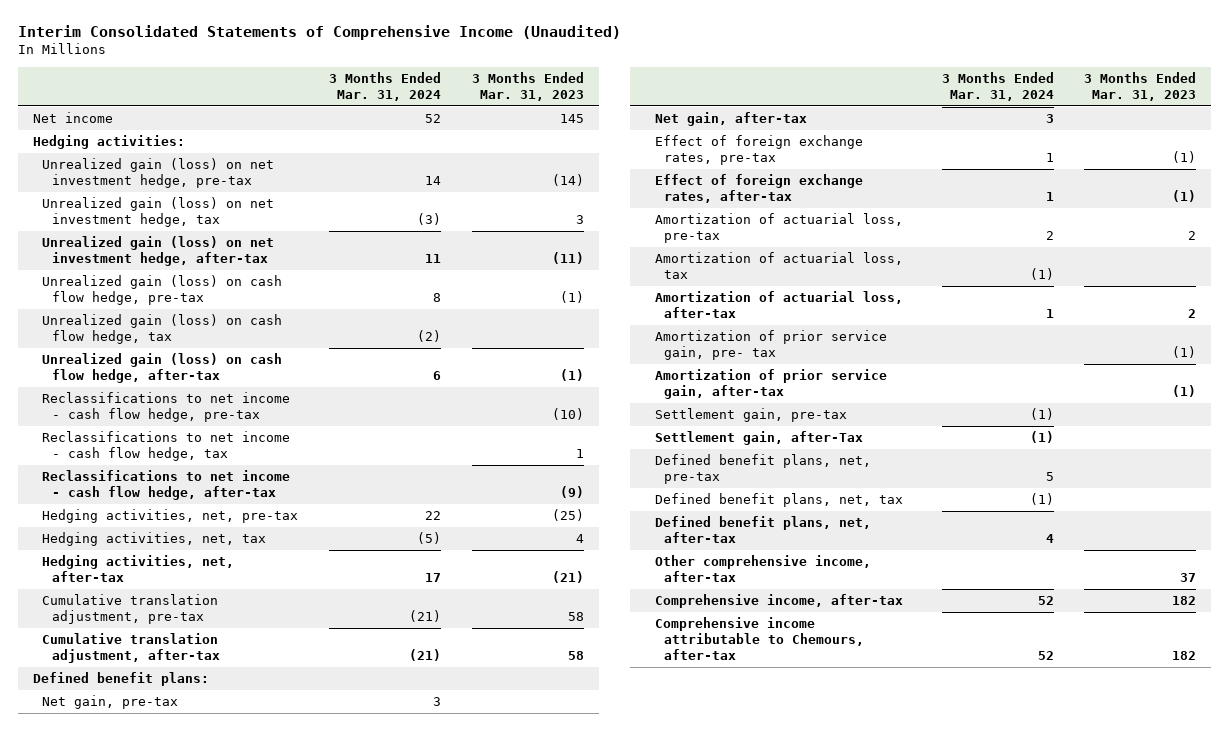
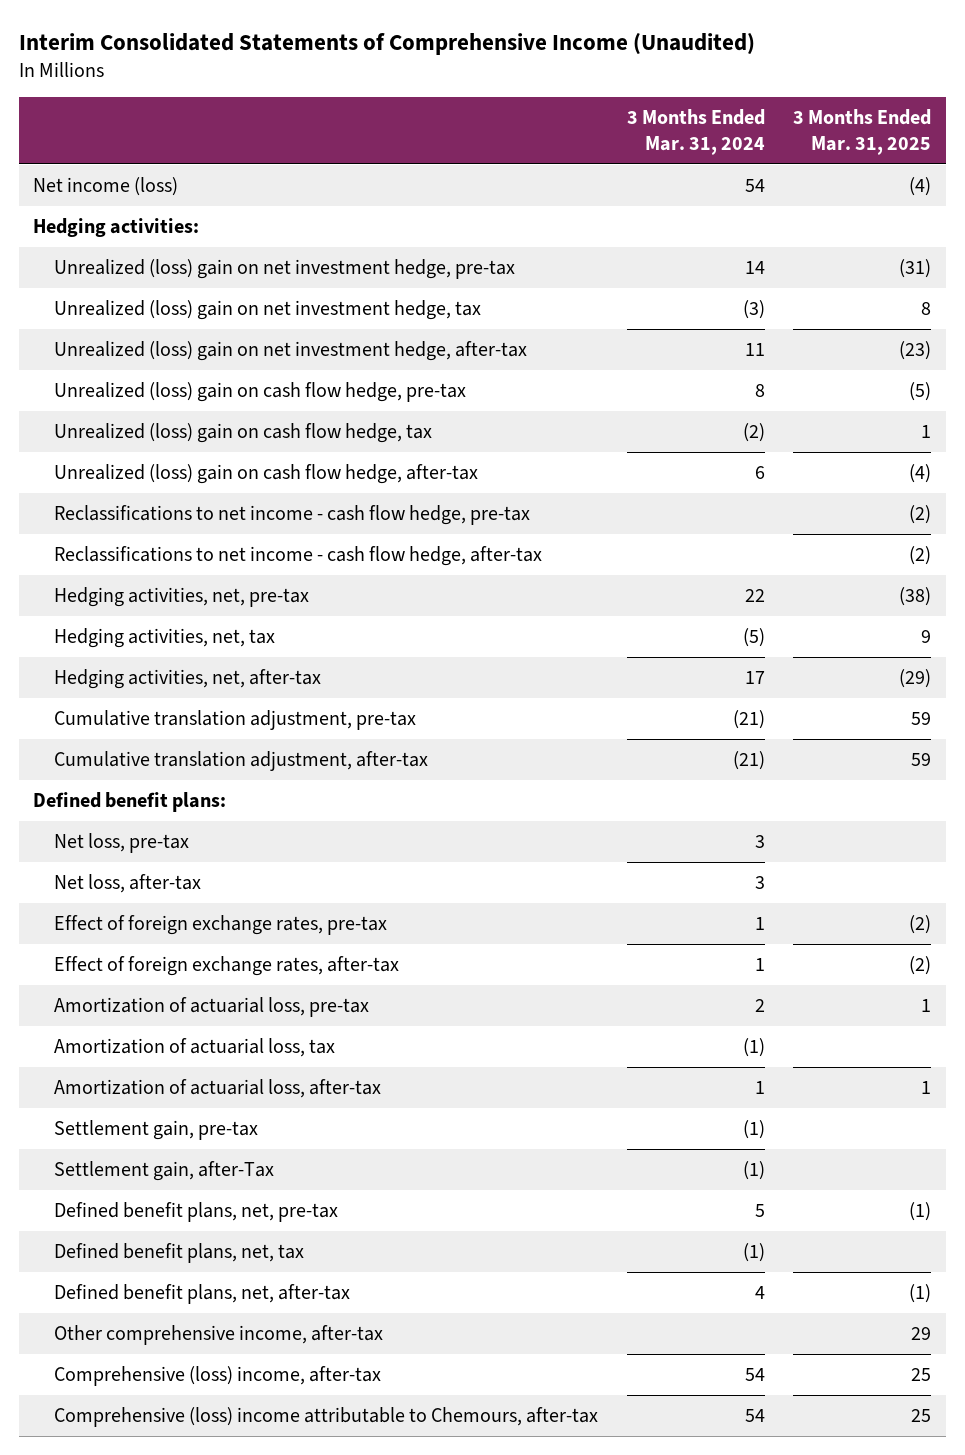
[471,71,584,101] 3 Months Ended Mar. 31, 2023 -> none
none -> [793,109,932,156] 3 Months Ended Mar. 31, 2025
[33,112,114,124] Net income -> [33,177,179,197] Net income (loss)
[425,114,442,124] 52 -> [744,179,765,193] 54
[42,158,275,189] Unrealized gain (loss) on net investment hedge, pre-tax -> [53,259,515,280] Unrealized (loss) gain on net investment hedge, pre-tax
[42,197,275,228] Unrealized gain (loss) on net investment hedge, tax -> [53,300,481,321] Unrealized (loss) gain on net investment hedge, tax
[42,236,275,267] Unrealized gain (loss) on net investment hedge, after-tax -> [53,341,527,362] Unrealized (loss) gain on net investment hedge, after-tax
[42,275,283,306] Unrealized gain (loss) on cash flow hedge, pre-tax -> [53,382,466,403] Unrealized (loss) gain on cash flow hedge, pre-tax
[42,314,283,345] Unrealized gain (loss) on cash flow hedge, tax -> [53,423,432,444] Unrealized (loss) gain on cash flow hedge, tax
[42,353,283,384] Unrealized gain (loss) on cash flow hedge, after-tax -> [53,464,478,485] Unrealized (loss) gain on cash flow hedge, after-tax
[42,431,291,462] Reclassifications to net income - cash flow hedge, tax -> none
[42,695,179,710] Net gain, pre-tax -> [53,833,189,854] Net loss, pre-tax
[654,112,807,127] Net gain, after-tax -> [53,874,201,894] Net loss, after-tax
[654,330,887,361] Amortization of prior service gain, pre- tax -> none
[654,369,887,400] Amortization of prior service gain, after-tax -> none
[654,594,903,609] Comprehensive income, after-tax -> [53,1366,381,1387] Comprehensive (loss) income, after-tax
[1037,596,1054,606] 52 -> [744,1368,765,1382] 54
[654,617,865,661] Comprehensive income attributable to Chemours, after-tax -> [53,1407,598,1428] Comprehensive (loss) income attributable to Chemours, after-tax
[1037,651,1054,661] 52 -> [744,1409,765,1423] 54

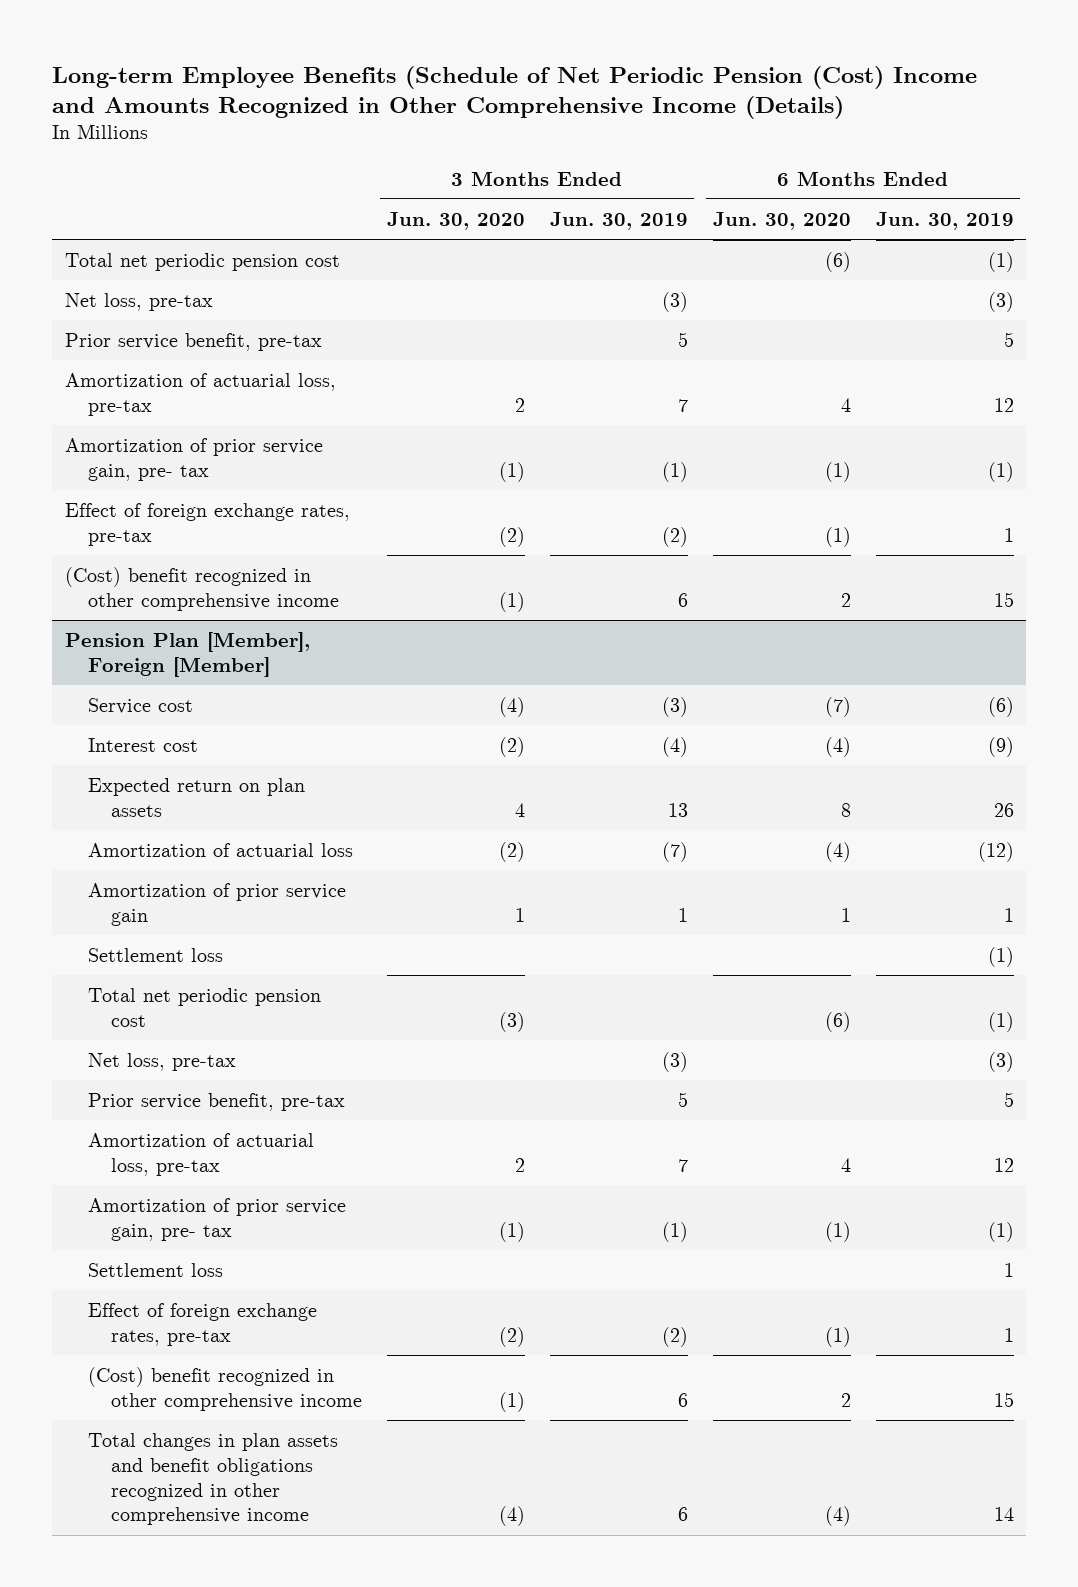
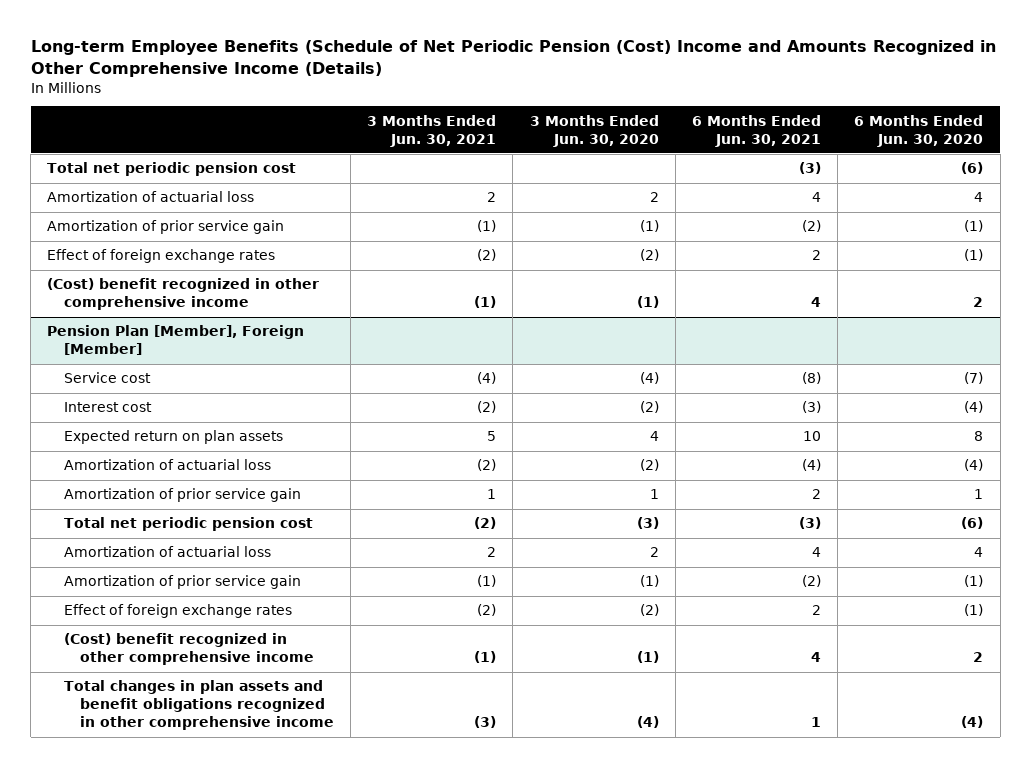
[549,211,688,230] Jun. 30, 2019 -> none
[875,211,1014,230] Jun. 30, 2019 -> none
none -> [367,114,497,147] 3 Months Ended Jun. 30, 2021
none -> [692,114,822,147] 6 Months Ended Jun. 30, 2021
[64,292,213,311] Net loss, pre-tax -> none
[64,332,322,351] Prior service benefit, pre-tax -> none
[64,372,336,416] Amortization of actuarial loss, pre-tax -> [47,191,255,203] Amortization of actuarial loss
[64,437,323,481] Amortization of prior service gain, pre- tax -> [47,220,285,235] Amortization of prior service gain
[64,502,350,546] Effect of foreign exchange rates, pre-tax -> [47,249,276,264] Effect of foreign exchange rates
[87,947,223,962] Settlement loss -> none
[87,1052,236,1071] Net loss, pre-tax -> none
[87,1092,345,1111] Prior service benefit, pre-tax -> none
[87,1262,223,1277] Settlement loss -> none
[87,1132,314,1176] Amortization of actuarial loss, pre-tax -> [63,546,271,558] Amortization of actuarial loss
[87,1197,346,1241] Amortization of prior service gain, pre- tax -> [63,575,301,590] Amortization of prior service gain
[87,1302,317,1346] Effect of foreign exchange rates, pre-tax -> [63,604,292,619] Effect of foreign exchange rates

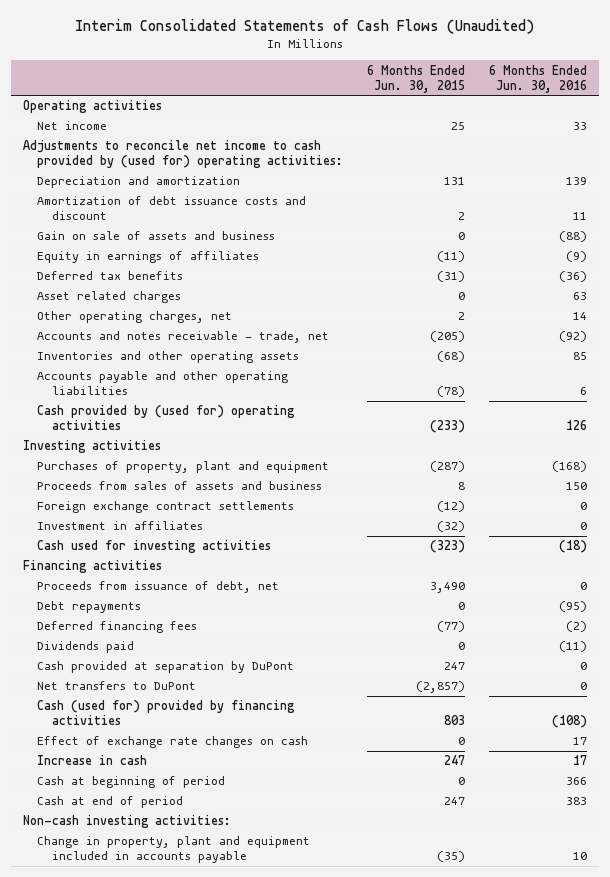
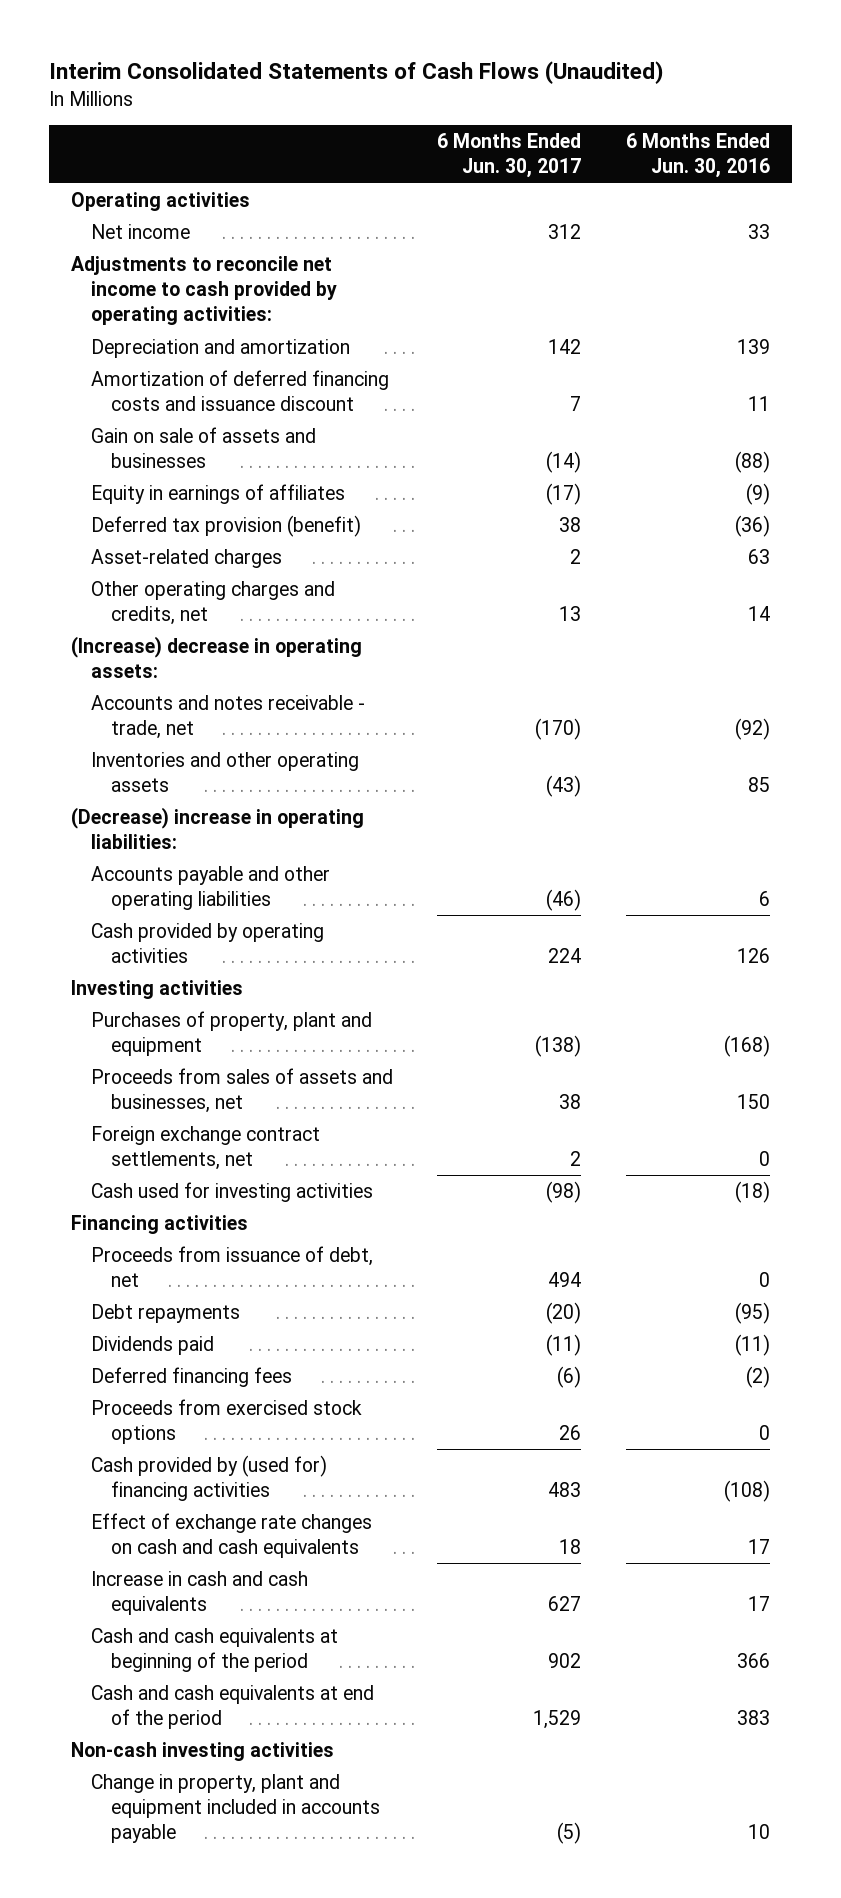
[367,64,466,93] 6 Months Ended Jun. 30, 2015 -> none
none -> [437,133,582,179] 6 Months Ended Jun. 30, 2017
[23,140,344,169] Adjustments to reconcile net income to cash provided by (used for) operating activities: -> [71,255,338,326] Adjustments to reconcile net income to cash provided by operating activities:
[37,196,307,221] Amortization of debt issuance costs and discount -> [91,369,390,412] Amortization of deferred financing costs and issuance discount
[37,231,276,241] Gain on sale of assets and business -> [91,426,317,469] Gain on sale of assets and businesses
[37,271,184,281] Deferred tax benefits -> [91,514,362,537] Deferred tax provision (benefit)
[37,291,182,304] Asset related charges -> [91,548,283,568] Asset-related charges
[37,311,233,324] Other operating charges, net -> [91,580,336,626] Other operating charges and credits, net
none -> [71,635,363,679] (Increase) decrease in operating assets:
none -> [71,806,365,850] (Decrease) increase in operating liabilities:
[37,405,296,431] Cash provided by (used for) operating activities -> [91,922,325,964] Cash provided by operating activities
[37,521,204,531] Investment in affiliates -> none
[37,481,323,491] Proceeds from sales of assets and business -> [91,1067,394,1114] Proceeds from sales of assets and businesses, net
[37,501,295,514] Foreign exchange contract settlements -> [91,1125,321,1171] Foreign exchange contract settlements, net
[37,661,295,674] Cash provided at separation by DuPont -> none
[37,681,197,691] Net transfers to DuPont -> none
[37,621,198,634] Deferred financing fees -> [91,1366,293,1387] Deferred financing fees
none -> [91,1398,363,1445] Proceeds from exercised stock options
[37,700,296,726] Cash (used for) provided by financing activities -> [91,1454,328,1502] Cash provided by (used for) financing activities
[37,736,309,749] Effect of exchange rate changes on cash -> [91,1512,373,1559] Effect of exchange rate changes on cash and cash equivalents
[37,755,148,766] Increase in cash -> [91,1570,309,1616] Increase in cash and cash equivalents
[37,776,226,789] Cash at beginning of period -> [91,1627,339,1673] Cash and cash equivalents at beginning of the period
[37,796,184,809] Cash at end of period -> [91,1684,375,1730] Cash and cash equivalents at end of the period
[23,815,232,829] Non-cash investing activities: -> [71,1741,335,1761] Non-cash investing activities

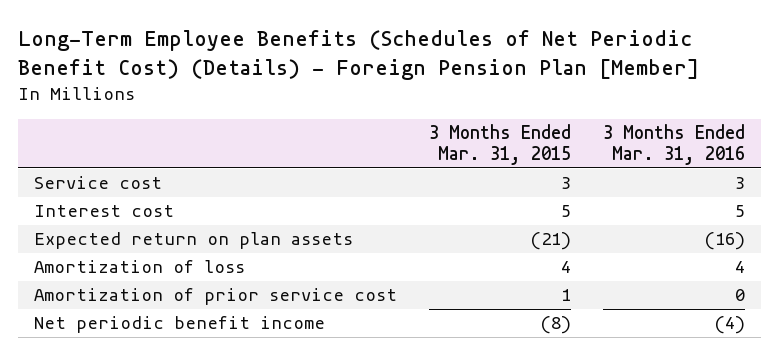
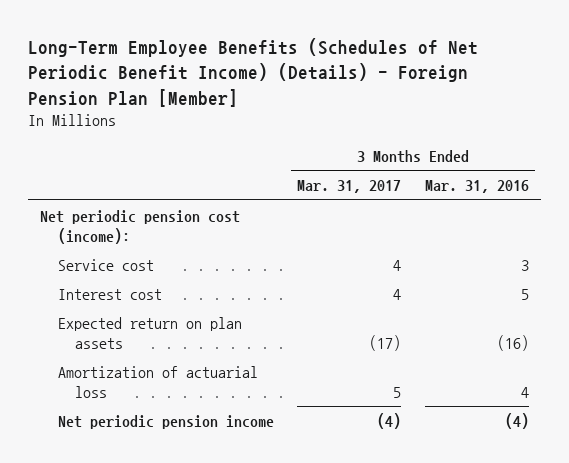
[17,30,699,81] Long-Term Employee Benefits (Schedules of Net Periodic Benefit Cost) (Details) - Foreign Pension Plan [Member] -> [27,38,478,107] Long-Term Employee Benefits (Schedules of Net Periodic Benefit Income) (Details) - Foreign Pension Plan [Member]
[428,123,571,166] 3 Months Ended Mar. 31, 2015 -> none
none -> [297,180,402,194] Mar. 31, 2017
none -> [39,209,240,244] Net periodic pension cost (income):
[33,288,397,306] Amortization of prior service cost -> none
[33,260,245,274] Amortization of loss -> [57,365,258,398] Amortization of actuarial loss
[33,316,325,334] Net periodic benefit income -> [57,414,274,429] Net periodic pension income

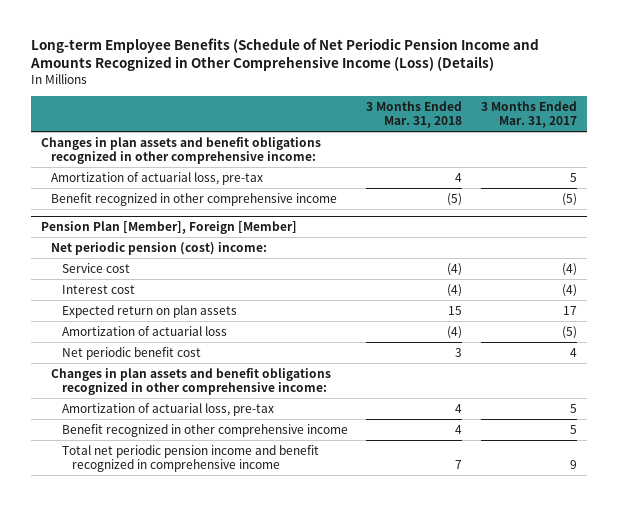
[27,38,478,107] Long-Term Employee Benefits (Schedules of Net Periodic Benefit Income) (Details) - Foreign Pension Plan [Member] -> [30,37,540,72] Long-term Employee Benefits (Schedule of Net Periodic Pension Income and Amounts Recognized in Other Comprehensive Income (Loss) (Details)
[424,180,529,194] Mar. 31, 2016 -> none
none -> [366,100,463,129] 3 Months Ended Mar. 31, 2018
none -> [40,136,321,165] Changes in plan assets and benefit obligations recognized in other comprehensive income:
none -> [51,171,264,185] Amortization of actuarial loss, pre-tax
none -> [51,192,338,206] Benefit recognized in other comprehensive income
none -> [40,220,297,234] Pension Plan [Member], Foreign [Member]
[39,209,240,244] Net periodic pension cost (income): -> [51,241,268,255] Net periodic pension (cost) income:
[393,259,402,271] 4 -> [562,262,578,276] (4)
[393,288,402,300] 4 -> [562,283,578,297] (4)
[369,334,402,351] (17) -> [563,305,578,315] 17
[393,386,402,398] 5 -> [562,325,578,339] (5)
[57,414,274,429] Net periodic pension income -> [61,346,201,360] Net periodic benefit cost
[377,412,402,429] (4) -> [570,347,578,357] 4
none -> [51,367,332,396] Changes in plan assets and benefit obligations recognized in other comprehensive income:
none -> [61,402,274,416] Amortization of actuarial loss, pre-tax
none -> [61,423,348,437] Benefit recognized in other comprehensive income
none -> [61,444,319,473] Total net periodic pension income and benefit recognized in comprehensive income

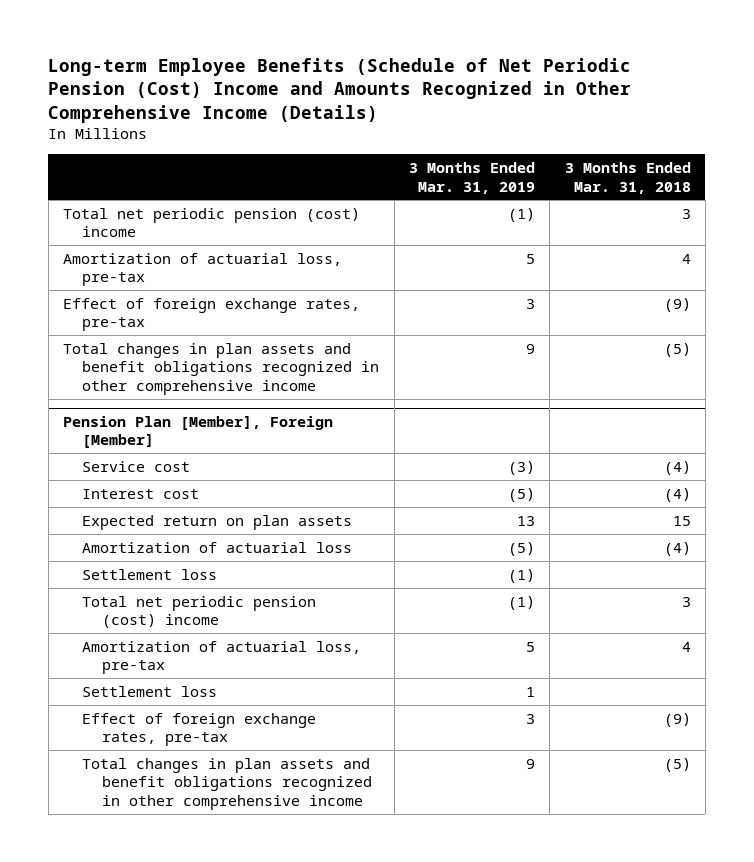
[30,37,540,72] Long-term Employee Benefits (Schedule of Net Periodic Pension Income and Amounts Recognized in Other Comprehensive Income (Loss) (Details) -> [48,57,632,123] Long-term Employee Benefits (Schedule of Net Periodic Pension (Cost) Income and Amounts Recognized in Other Comprehensive Income (Details)
[481,100,578,129] 3 Months Ended Mar. 31, 2017 -> none
none -> [409,162,536,194] 3 Months Ended Mar. 31, 2019
[40,136,321,165] Changes in plan assets and benefit obligations recognized in other comprehensive income: -> none
none -> [63,207,361,238] Total net periodic pension (cost) income
none -> [63,297,361,332] Effect of foreign exchange rates, pre-tax
[51,192,338,206] Benefit recognized in other comprehensive income -> [63,342,380,395] Total changes in plan assets and benefit obligations recognized in other comprehensive income
[51,241,268,255] Net periodic pension (cost) income: -> none
[51,367,332,396] Changes in plan assets and benefit obligations recognized in other comprehensive income: -> none
none -> [82,568,218,580] Settlement loss
[61,346,201,360] Net periodic benefit cost -> [82,595,317,629] Total net periodic pension (cost) income
[61,444,319,473] Total net periodic pension income and benefit recognized in comprehensive income -> none
none -> [82,685,218,697] Settlement loss
none -> [82,712,317,747] Effect of foreign exchange rates, pre-tax
[61,423,348,437] Benefit recognized in other comprehensive income -> [82,757,372,810] Total changes in plan assets and benefit obligations recognized in other comprehensive income
[455,424,463,434] 4 -> [663,757,691,772] (5)

